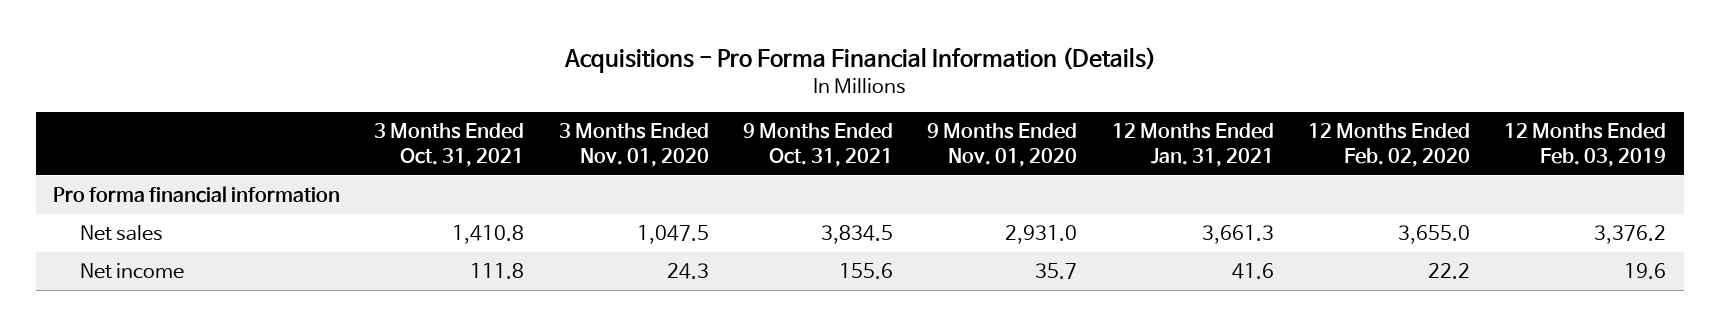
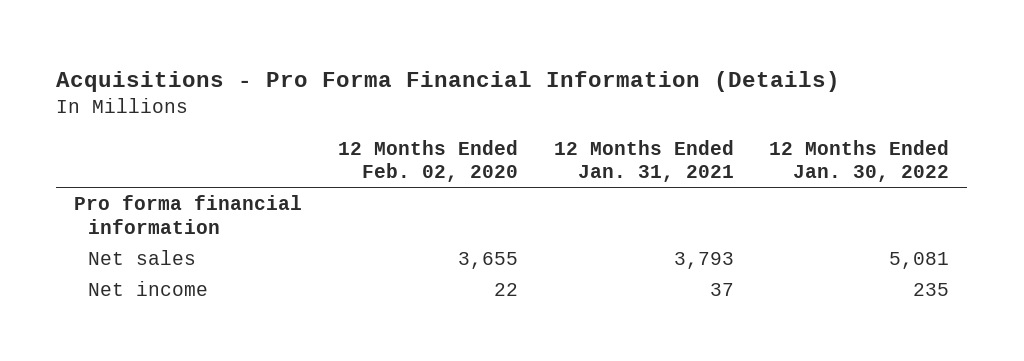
[374,123,525,167] 3 Months Ended Oct. 31, 2021 -> none
[558,123,709,167] 3 Months Ended Nov. 01, 2020 -> none
[743,123,894,167] 9 Months Ended Oct. 31, 2021 -> none
[927,123,1078,167] 9 Months Ended Nov. 01, 2020 -> none
[1504,123,1667,167] 12 Months Ended Feb. 03, 2019 -> none
none -> [769,139,950,183] 12 Months Ended Jan. 30, 2022
[1201,224,1274,244] 3,661.3 -> [673,252,734,270] 3,793
[1398,224,1471,244] 3,655.0 -> [458,252,519,270] 3,655
[1231,262,1274,279] 41.6 -> [709,283,734,297] 37
[1428,262,1471,279] 22.2 -> [494,283,519,297] 22

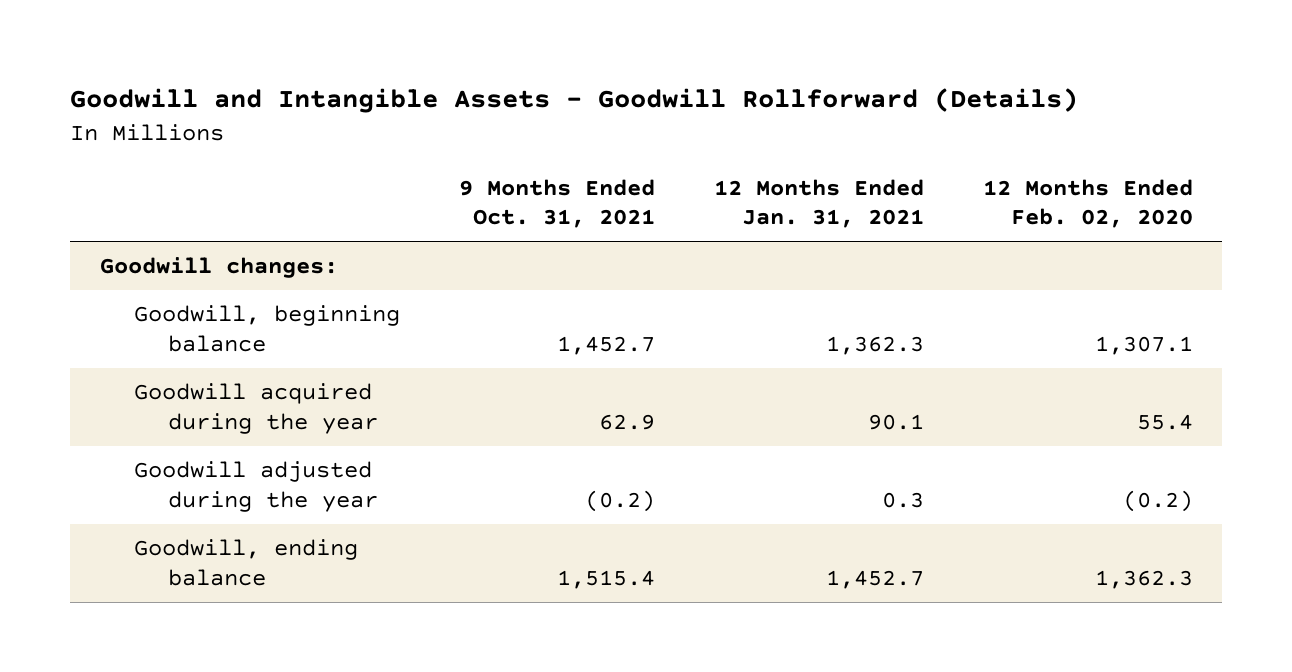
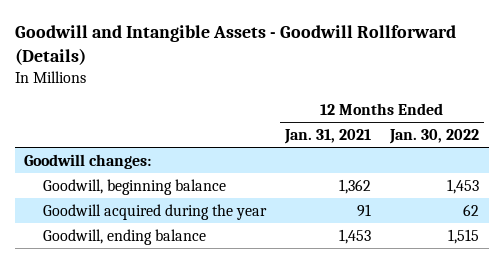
[458,178,655,229] 9 Months Ended Oct. 31, 2021 -> none
[982,178,1193,229] 12 Months Ended Feb. 02, 2020 -> none
none -> [389,128,480,144] Jan. 30, 2022
[133,460,379,512] Goodwill adjusted during the year -> none
[825,335,924,355] 1,362.3 -> [338,178,371,194] 1,362
[867,413,924,430] 90.1 -> [356,203,371,217] 91
[825,569,924,589] 1,452.7 -> [338,228,371,244] 1,453

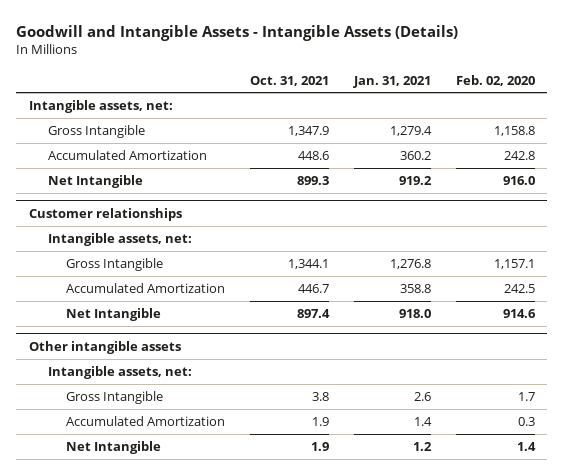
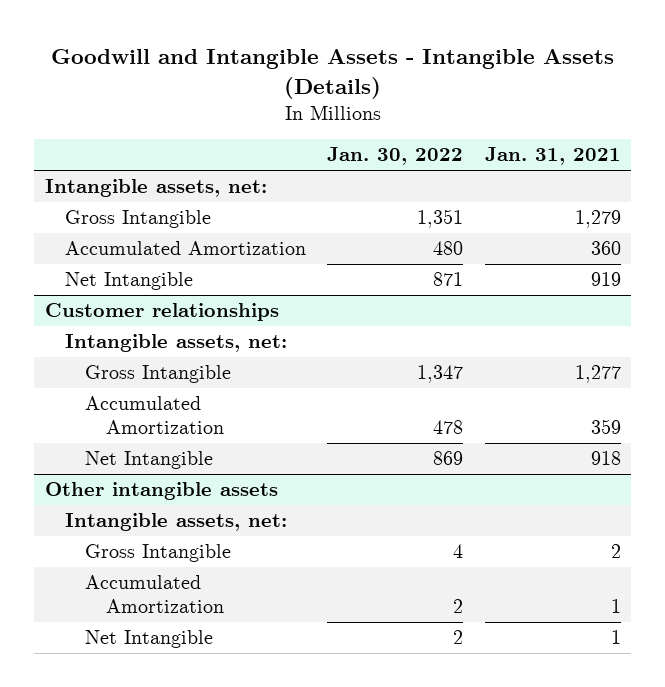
[250,75,330,86] Oct. 31, 2021 -> none
[456,74,536,86] Feb. 02, 2020 -> none
none -> [327,147,464,166] Jan. 30, 2022
[390,126,433,137] 1,279.4 -> [574,210,621,229] 1,279
[400,151,432,161] 360.2 -> [590,241,621,256] 360
[399,176,433,186] 919.2 -> [590,272,621,287] 919
[390,259,432,270] 1,276.8 -> [574,365,621,384] 1,277
[400,284,432,294] 358.8 -> [590,419,621,435] 359
[399,309,432,319] 918.0 -> [590,451,621,466] 918
[414,392,432,402] 2.6 -> [610,544,621,559] 2
[414,417,433,427] 1.4 -> [610,599,621,614] 1
[413,442,433,452] 1.2 -> [610,630,621,645] 1

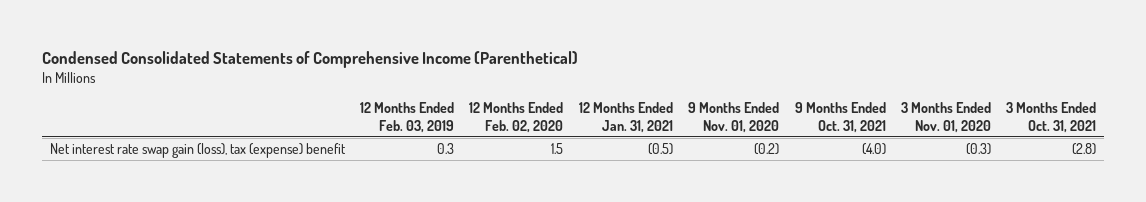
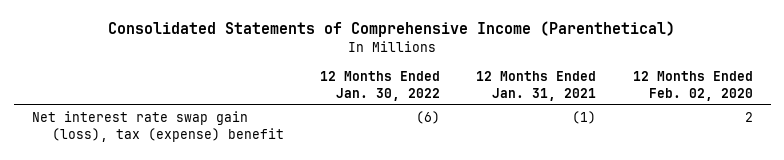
[41,50,578,68] Condensed Consolidated Statements of Comprehensive Income (Parenthetical) -> [108,20,676,37] Consolidated Statements of Comprehensive Income (Parenthetical)
[359,102,454,134] 12 Months Ended Feb. 03, 2019 -> none
[688,102,780,134] 9 Months Ended Nov. 01, 2020 -> none
[794,102,886,134] 9 Months Ended Oct. 31, 2021 -> none
[900,102,991,134] 3 Months Ended Nov. 01, 2020 -> none
[1006,102,1097,134] 3 Months Ended Oct. 31, 2021 -> none
none -> [320,71,441,102] 12 Months Ended Jan. 30, 2022
[551,143,564,155] 1.5 -> [744,112,753,123] 2
[647,143,673,156] (0.5) -> [572,111,597,125] (1)

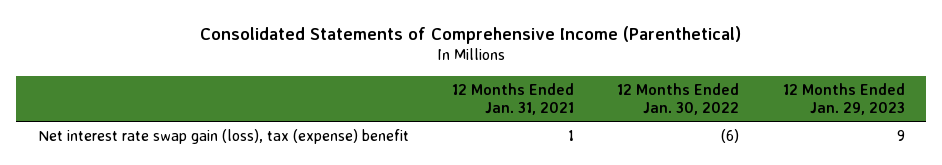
[632,71,753,102] 12 Months Ended Feb. 02, 2020 -> none
none -> [782,82,905,115] 12 Months Ended Jan. 29, 2023
[572,111,597,125] (1) -> [568,129,575,141] 1

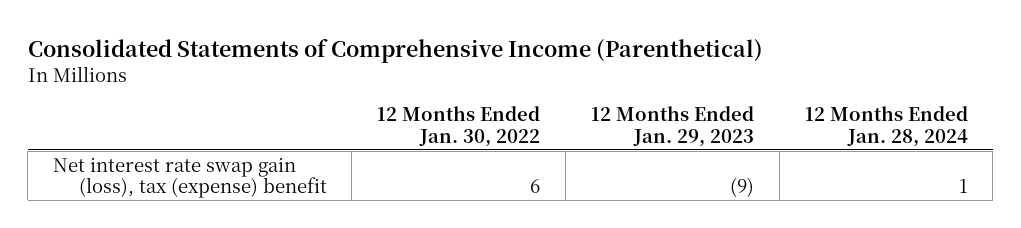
[452,82,575,115] 12 Months Ended Jan. 31, 2021 -> none
none -> [804,106,968,147] 12 Months Ended Jan. 28, 2024
[721,128,740,143] (6) -> [530,179,541,194] 6
[896,129,905,141] 9 -> [729,177,754,198] (9)

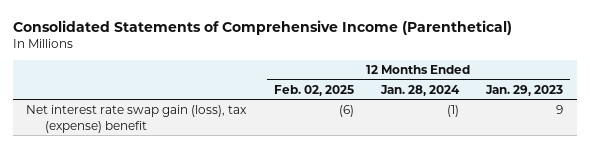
[377,106,541,147] 12 Months Ended Jan. 30, 2022 -> none
none -> [273,84,354,96] Feb. 02, 2025
[729,177,754,198] (9) -> [556,105,564,115] 9
[958,179,968,194] 1 -> [446,105,459,118] (1)

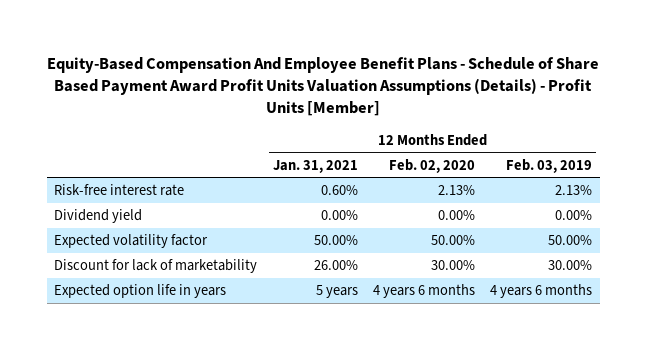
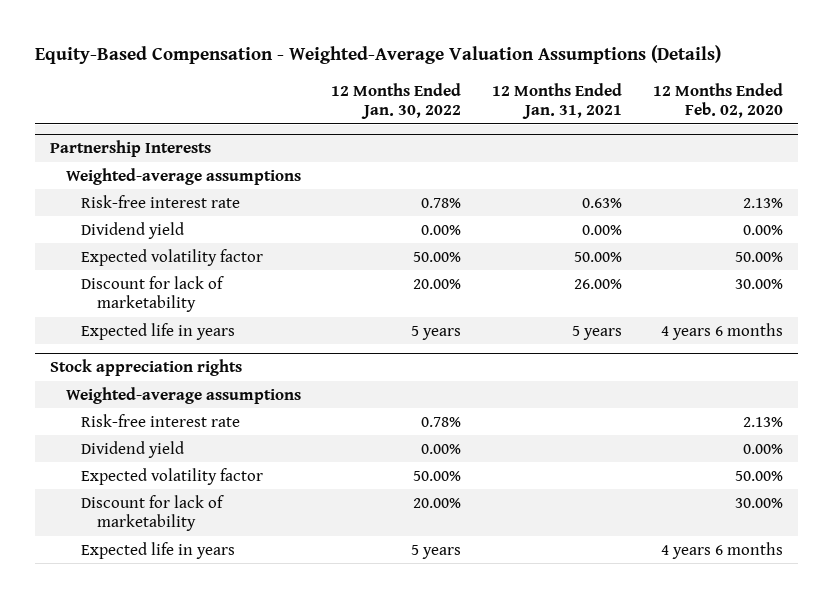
[47,57,600,117] Equity-Based Compensation And Employee Benefit Plans - Schedule of Share Based Payment Award Profit Units Valuation Assumptions (Details) - Profit Units [Member] -> [34,45,721,65] Equity-Based Compensation - Weighted-Average Valuation Assumptions (Details)
[506,158,593,173] Feb. 03, 2019 -> none
none -> [331,82,462,120] 12 Months Ended Jan. 30, 2022
none -> [49,140,211,158] Partnership Interests
none -> [65,167,301,185] Weighted-average assumptions
[320,185,358,196] 0.60% -> [582,197,623,208] 0.63%
[54,284,227,299] Expected option life in years -> [81,322,236,340] Expected life in years
none -> [49,359,242,377] Stock appreciation rights
none -> [65,386,301,404] Weighted-average assumptions
none -> [81,413,241,427] Risk-free interest rate
none -> [81,440,185,458] Dividend yield
none -> [81,467,264,485] Expected volatility factor
none -> [81,494,225,532] Discount for lack of marketability
none -> [81,541,236,559] Expected life in years

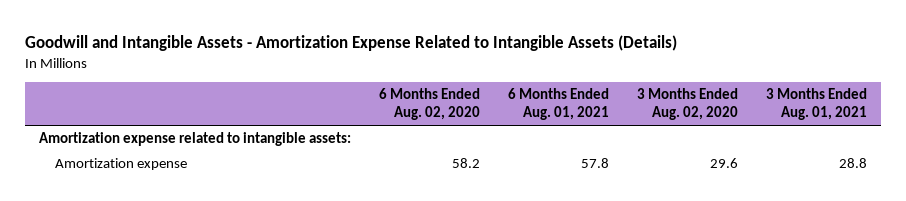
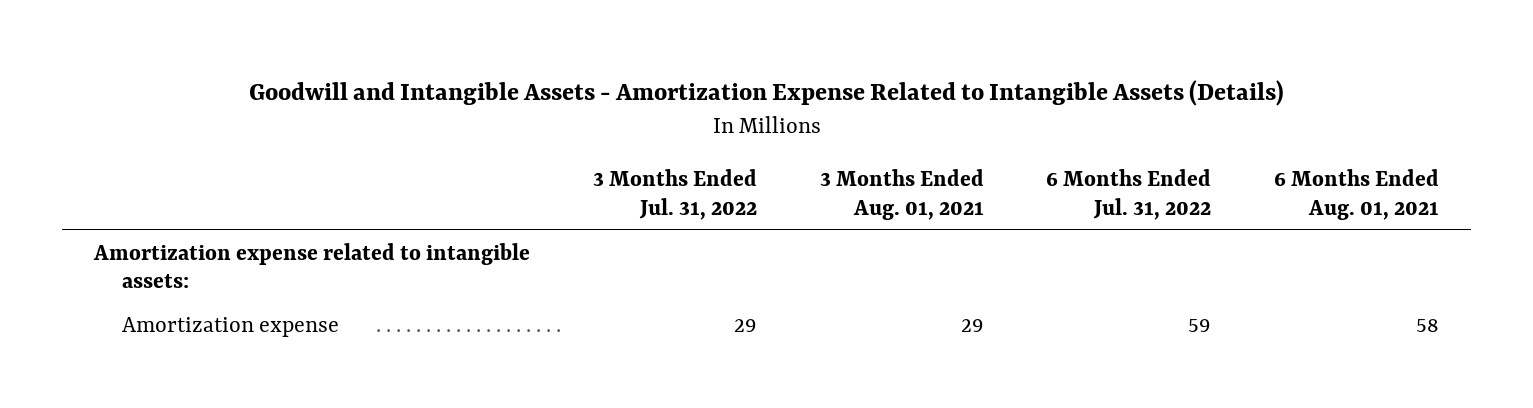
[379,88,481,121] 6 Months Ended Aug. 02, 2020 -> none
[636,88,738,121] 3 Months Ended Aug. 02, 2020 -> none
none -> [592,169,757,220] 3 Months Ended Jul. 31, 2022
none -> [1046,169,1212,220] 6 Months Ended Jul. 31, 2022
[580,158,609,169] 57.8 -> [1416,318,1440,332] 58
[838,158,867,169] 28.8 -> [960,318,984,332] 29

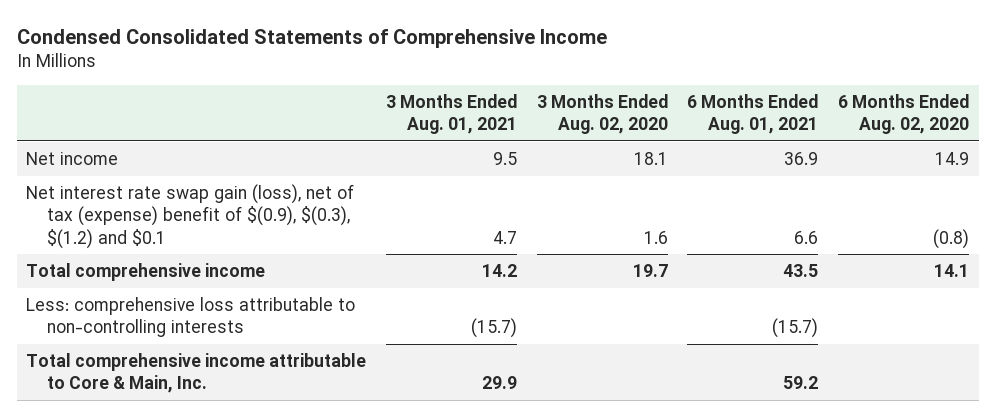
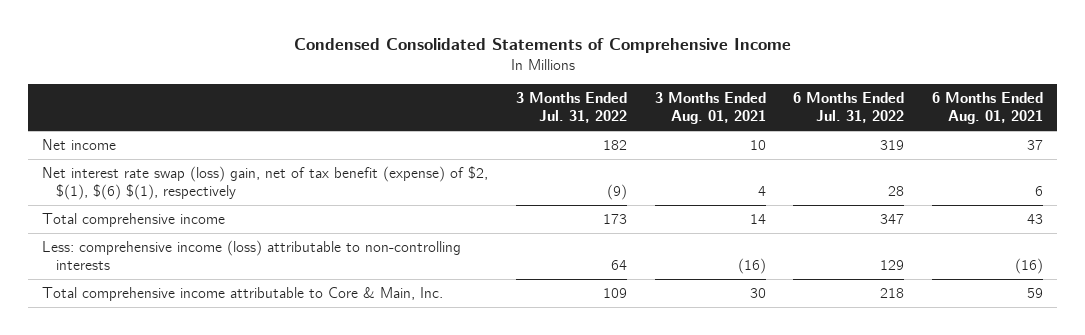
[536,93,668,135] 3 Months Ended Aug. 02, 2020 -> none
[837,93,969,135] 6 Months Ended Aug. 02, 2020 -> none
none -> [515,92,627,124] 3 Months Ended Jul. 31, 2022
none -> [793,92,905,124] 6 Months Ended Jul. 31, 2022
[493,152,518,166] 9.5 -> [749,140,766,151] 10
[784,152,819,166] 36.9 -> [1027,140,1044,151] 37
[26,184,355,249] Net interest rate swap gain (loss), net of tax (expense) benefit of $(0.9), $(0.3), $(1.2) and $0.1 -> [41,166,488,201] Net interest rate swap (loss) gain, net of tax benefit (expense) of $2, $(1), $(6) $(1), respectively
[493,230,518,244] 4.7 -> [757,186,766,197] 4
[794,230,819,244] 6.6 -> [1035,186,1044,197] 6
[482,264,518,278] 14.2 -> [749,214,766,225] 14
[783,264,819,278] 43.5 -> [1027,214,1044,225] 43
[26,297,356,338] Less: comprehensive loss attributable to non-controlling interests -> [41,240,461,271] Less: comprehensive income (loss) attributable to non-controlling interests
[471,318,518,339] (15.7) -> [737,258,766,275] (16)
[772,318,819,339] (15.7) -> [1015,258,1044,275] (16)
[482,376,518,390] 29.9 -> [749,288,766,299] 30
[783,376,819,390] 59.2 -> [1027,288,1044,299] 59

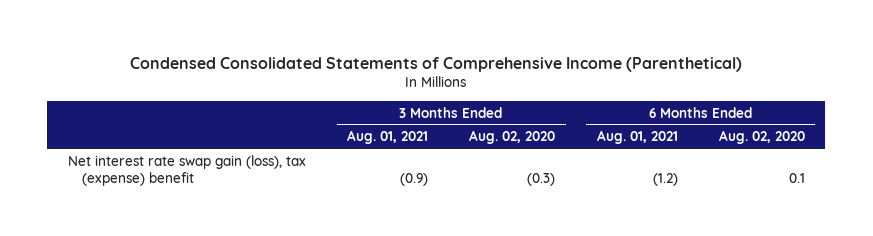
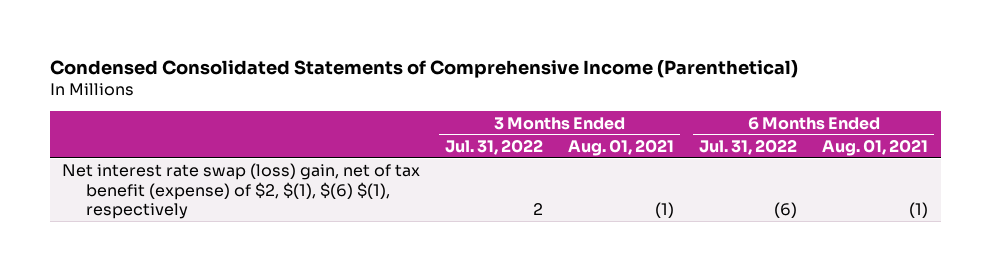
[469,130,556,145] Aug. 02, 2020 -> none
[718,130,805,145] Aug. 02, 2020 -> none
none -> [445,138,544,155] Jul. 31, 2022
none -> [699,138,798,155] Jul. 31, 2022
[67,154,306,186] Net interest rate swap gain (loss), tax (expense) benefit -> [62,163,421,219] Net interest rate swap (loss) gain, net of tax benefit (expense) of $2, $(1), $(6) $(1), respectively
[400,172,429,186] (0.9) -> [655,201,675,218] (1)
[652,172,678,186] (1.2) -> [909,201,929,218] (1)

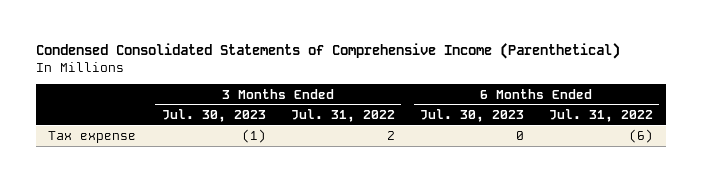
[568,138,675,156] Aug. 01, 2021 -> none
[822,138,929,156] Aug. 01, 2021 -> none
none -> [161,108,266,122] Jul. 30, 2023
none -> [419,108,524,122] Jul. 30, 2023
[62,163,421,219] Net interest rate swap (loss) gain, net of tax benefit (expense) of $2, $(1), $(6) $(1), respectively -> [48,131,137,144] Tax expense

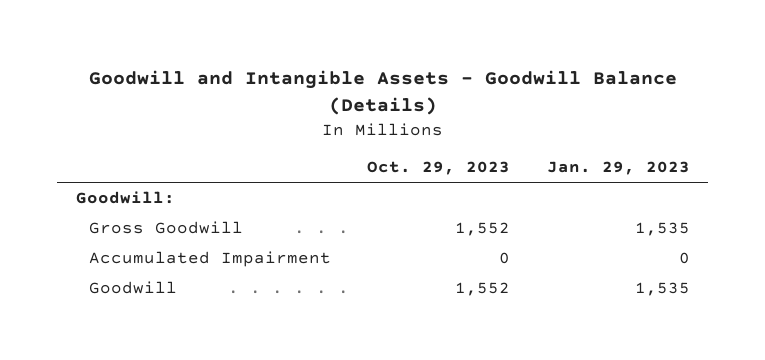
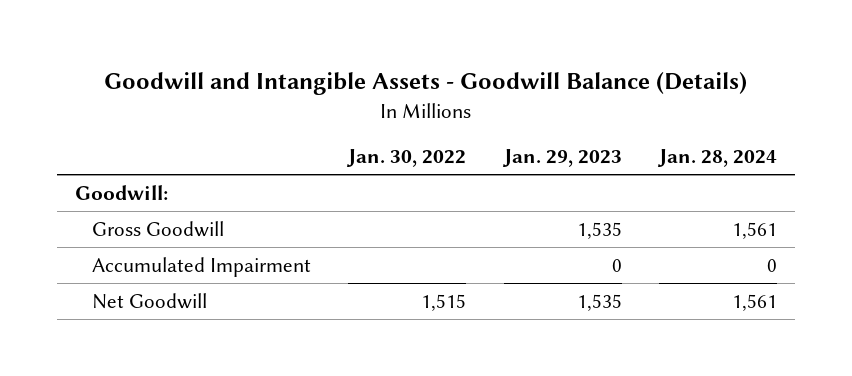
[367,161,511,176] Oct. 29, 2023 -> none
none -> [346,149,467,168] Jan. 30, 2022
none -> [656,149,777,168] Jan. 28, 2024
[88,281,177,295] Goodwill -> [92,292,208,309] Net Goodwill

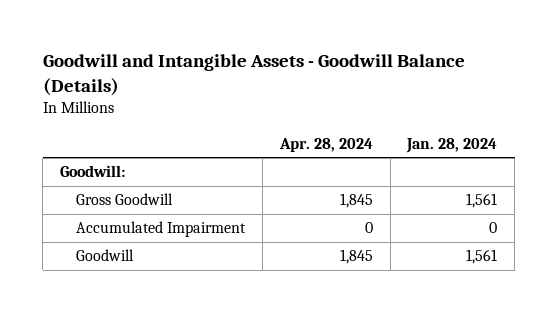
[346,149,467,168] Jan. 30, 2022 -> none
[501,149,622,168] Jan. 29, 2023 -> none
none -> [278,137,373,152] Apr. 28, 2024
[92,292,208,309] Net Goodwill -> [76,249,135,262] Goodwill

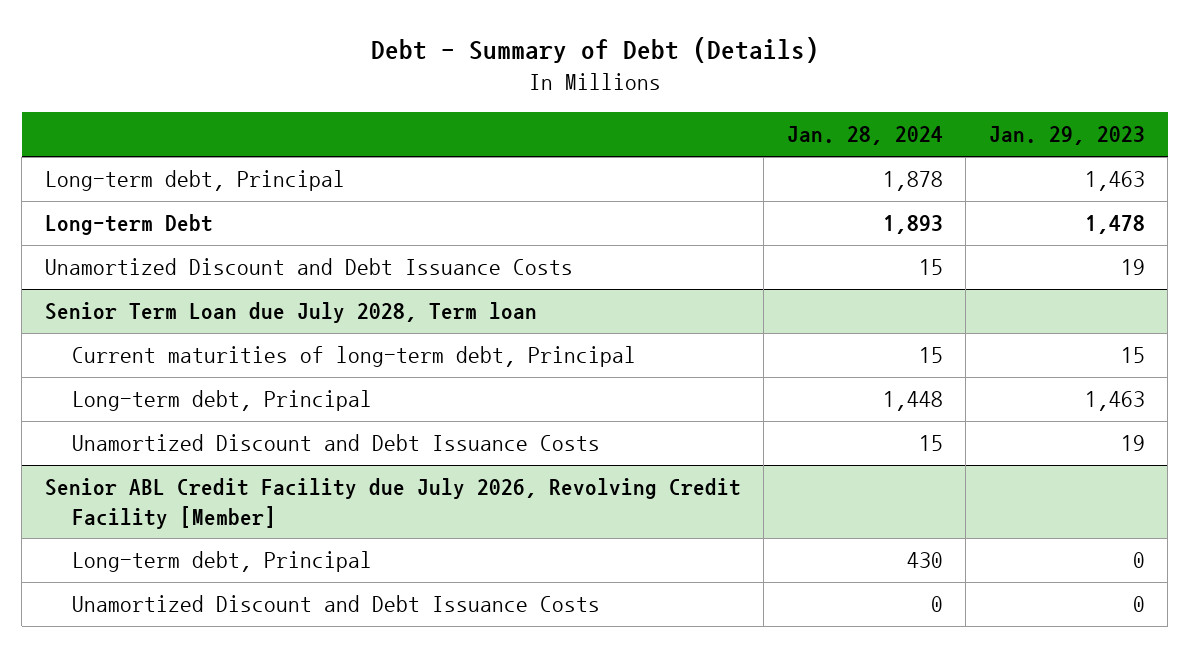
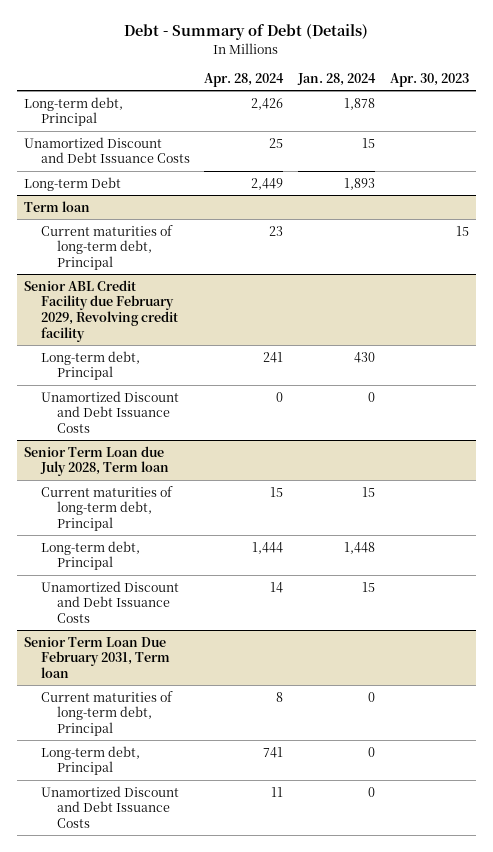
[988,126,1145,146] Jan. 29, 2023 -> none
none -> [204,72,285,87] Apr. 28, 2024
none -> [389,72,469,87] Apr. 30, 2023
[44,214,213,236] Long-term Debt -> [24,176,122,191] Long-term Debt
none -> [24,200,91,212] Term loan
none -> [40,224,173,270] Current maturities of long-term debt, Principal
none -> [24,279,178,342] Senior ABL Credit Facility due February 2029, Revolving credit facility
none -> [40,350,140,381] Long-term debt, Principal
none -> [40,390,179,433] Unamortized Discount and Debt Issuance Costs
[44,478,741,529] Senior ABL Credit Facility due July 2026, Revolving Credit Facility [Member] -> none
none -> [24,636,170,678] Senior Term Loan Due February 2031, Term loan
none -> [40,690,173,736] Current maturities of long-term debt, Principal
[906,552,943,569] 430 -> [368,746,376,757] 0

